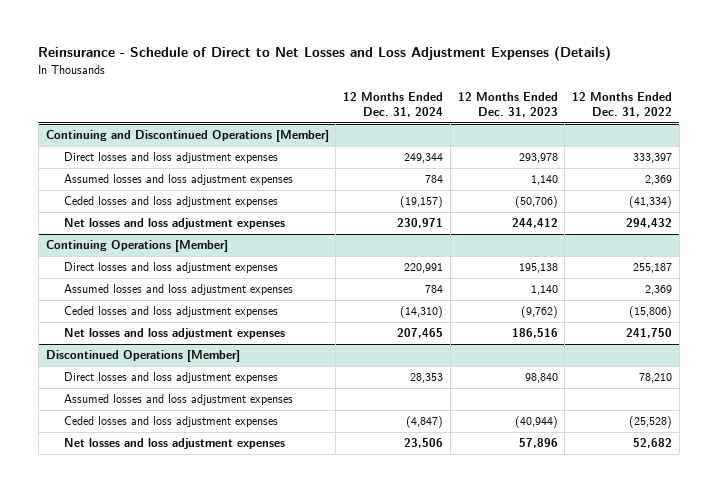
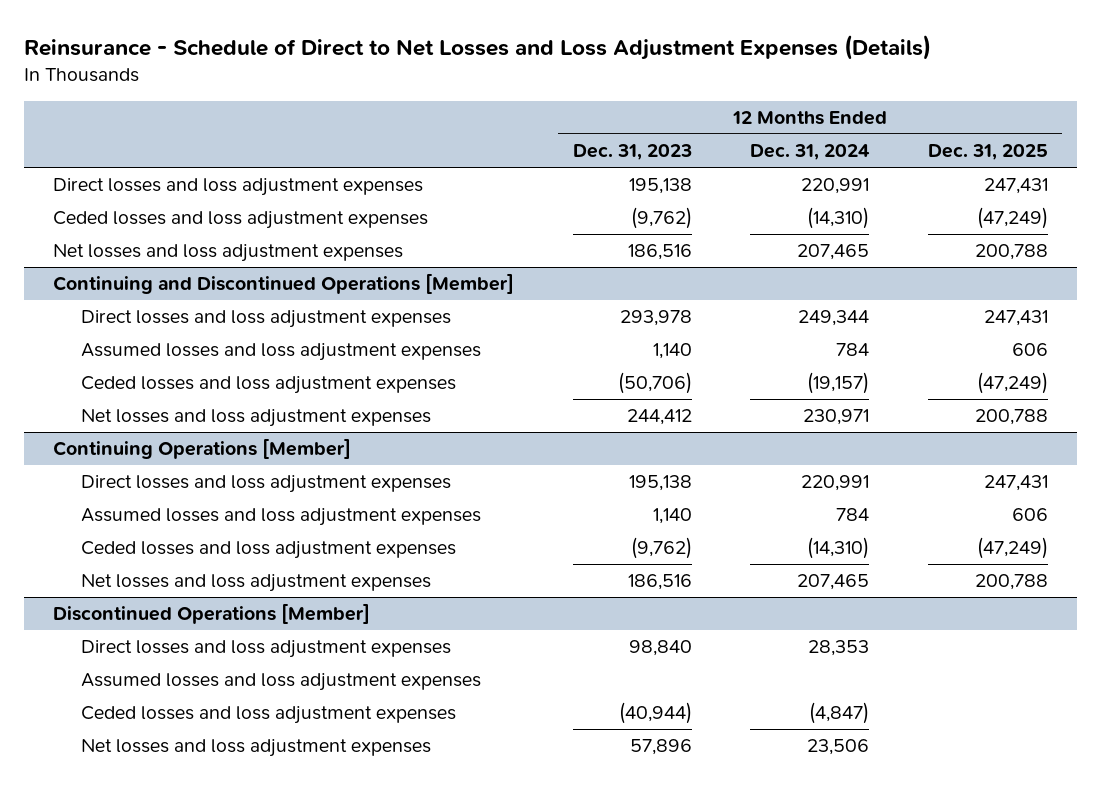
[572,92,673,117] 12 Months Ended Dec. 31, 2022 -> none
none -> [927,144,1048,161] Dec. 31, 2025
none -> [53,178,424,197] Direct losses and loss adjustment expenses
none -> [53,211,429,230] Ceded losses and loss adjustment expenses
none -> [53,244,404,263] Net losses and loss adjustment expenses

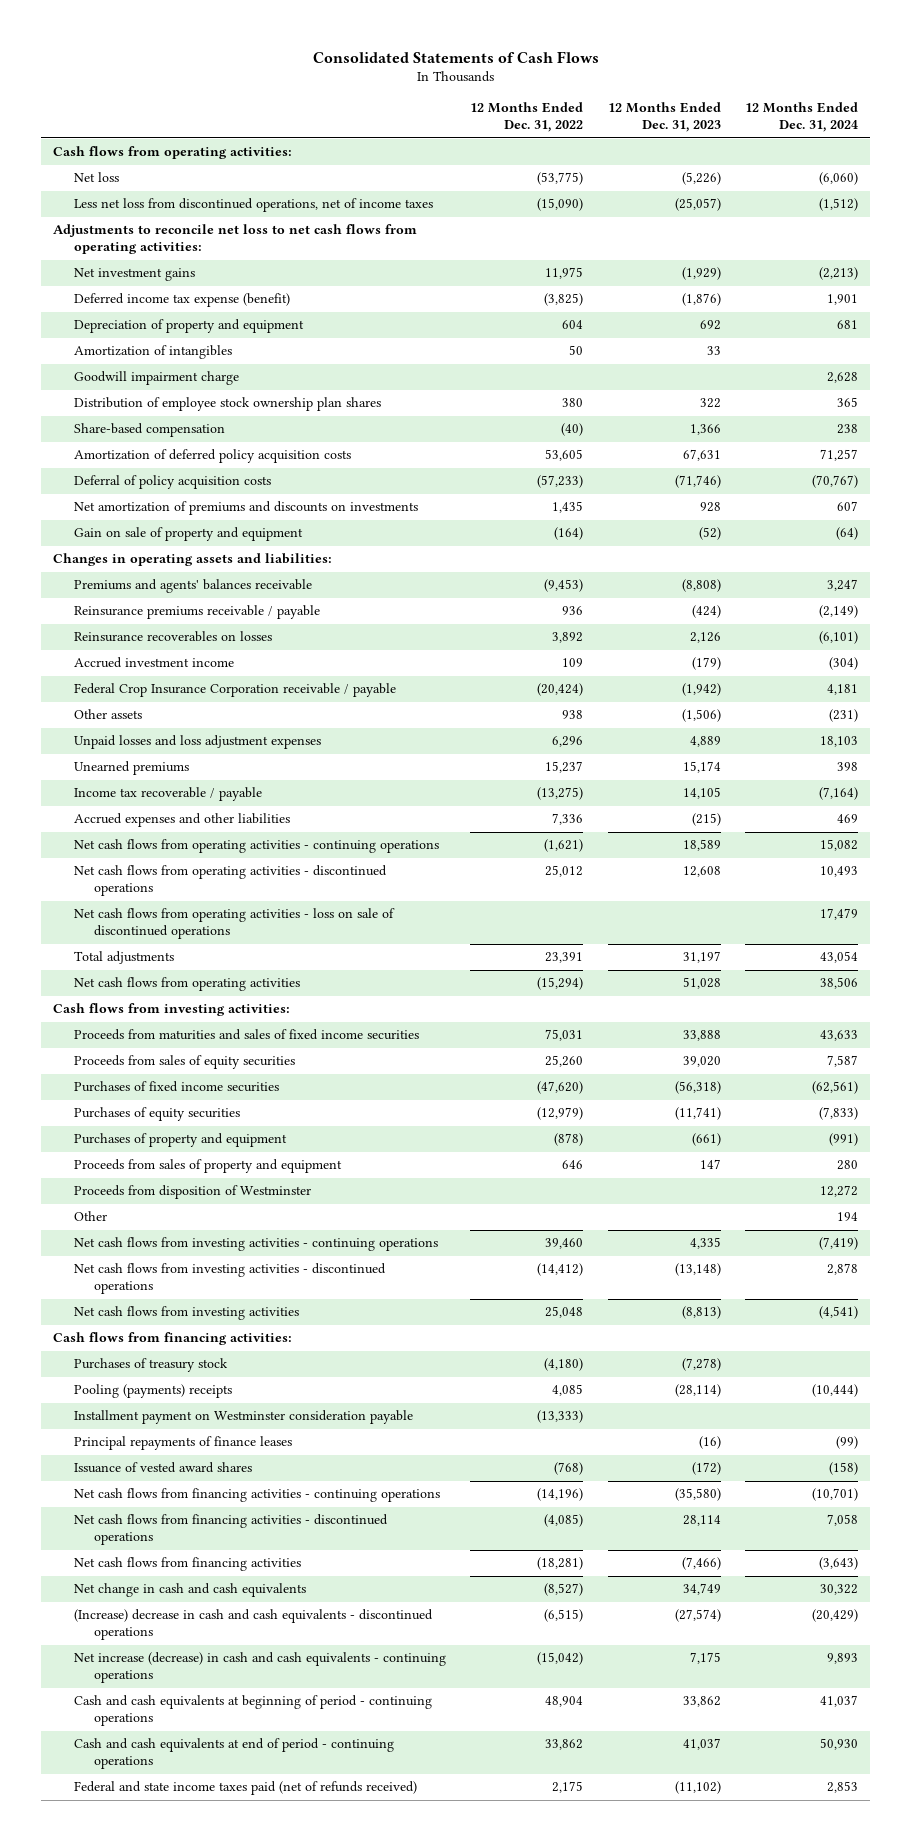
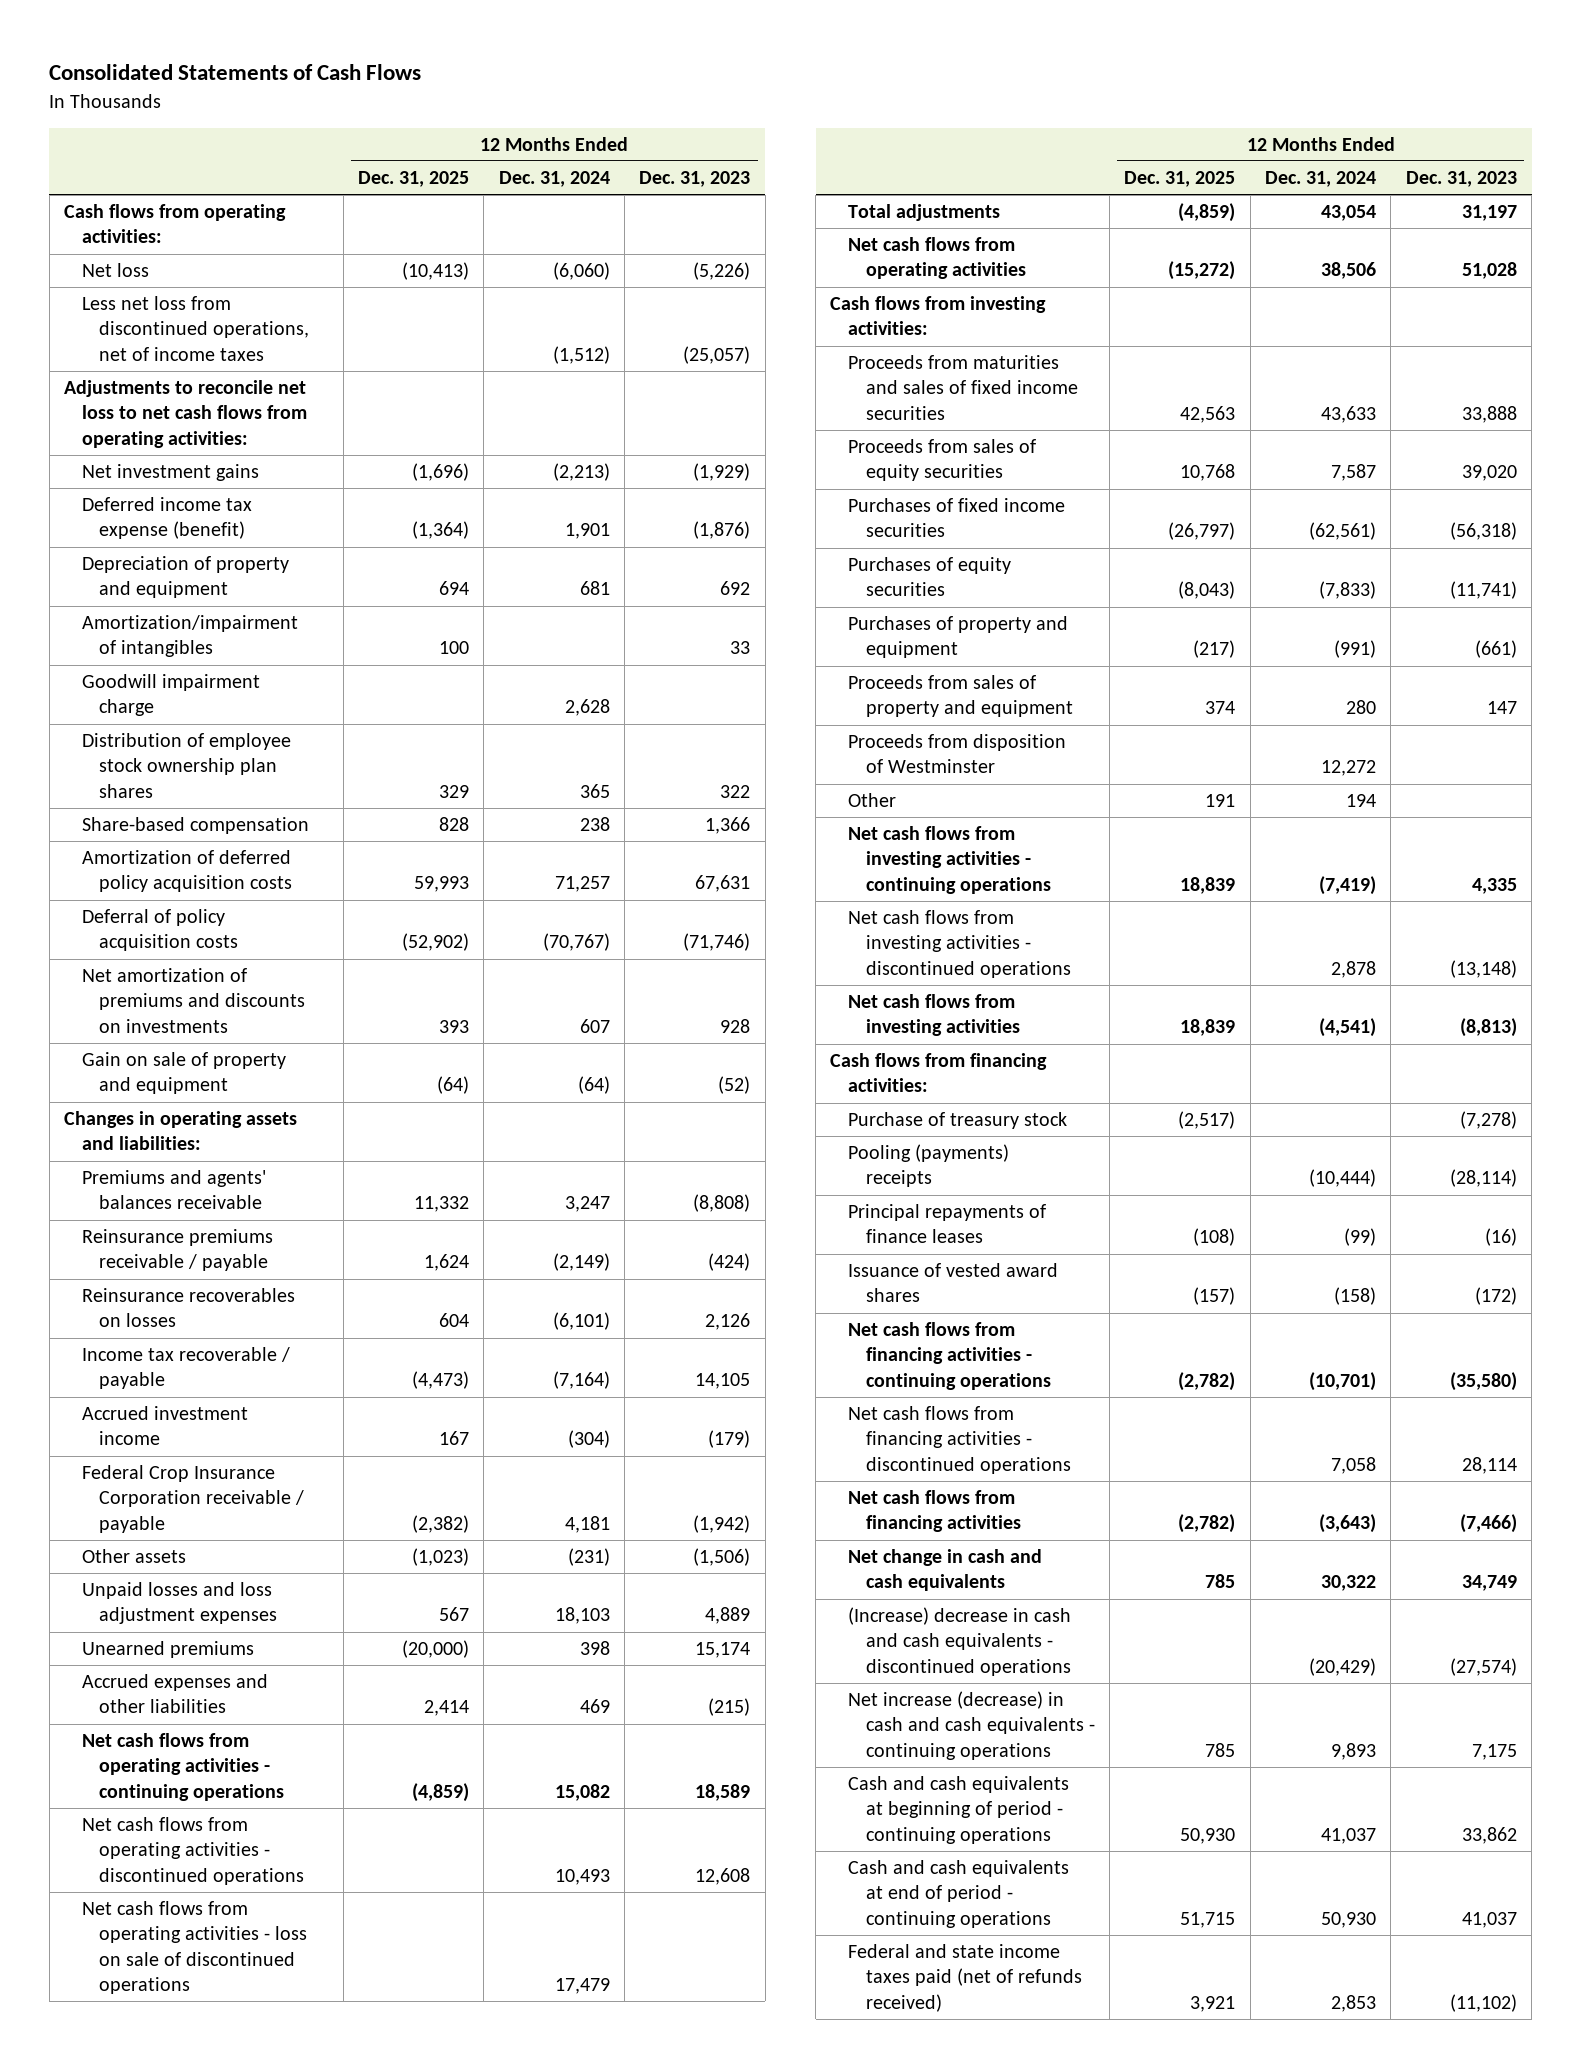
[470,102,584,133] 12 Months Ended Dec. 31, 2022 -> none
none -> [357,171,469,188] Dec. 31, 2025
[73,345,232,360] Amortization of intangibles -> [81,615,298,658] Amortization/impairment of intangibles
[73,787,262,802] Income tax recoverable / payable -> [81,1347,290,1390] Income tax recoverable / payable
[73,1358,228,1373] Purchases of treasury stock -> [848,1112,1068,1130] Purchase of treasury stock
[73,1410,413,1425] Installment payment on Westminster consideration payable -> none

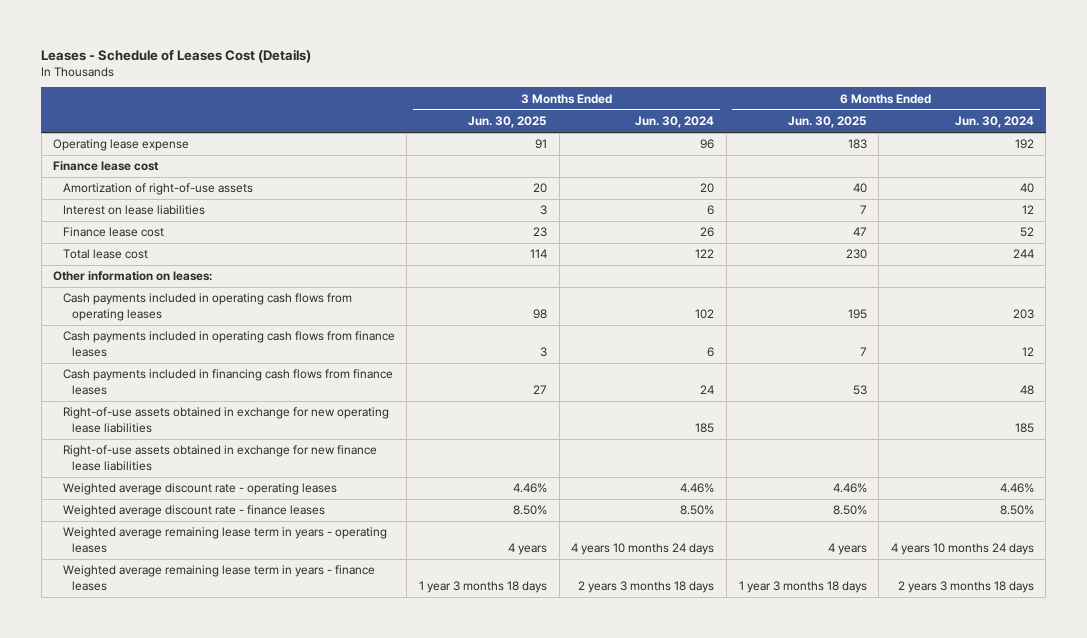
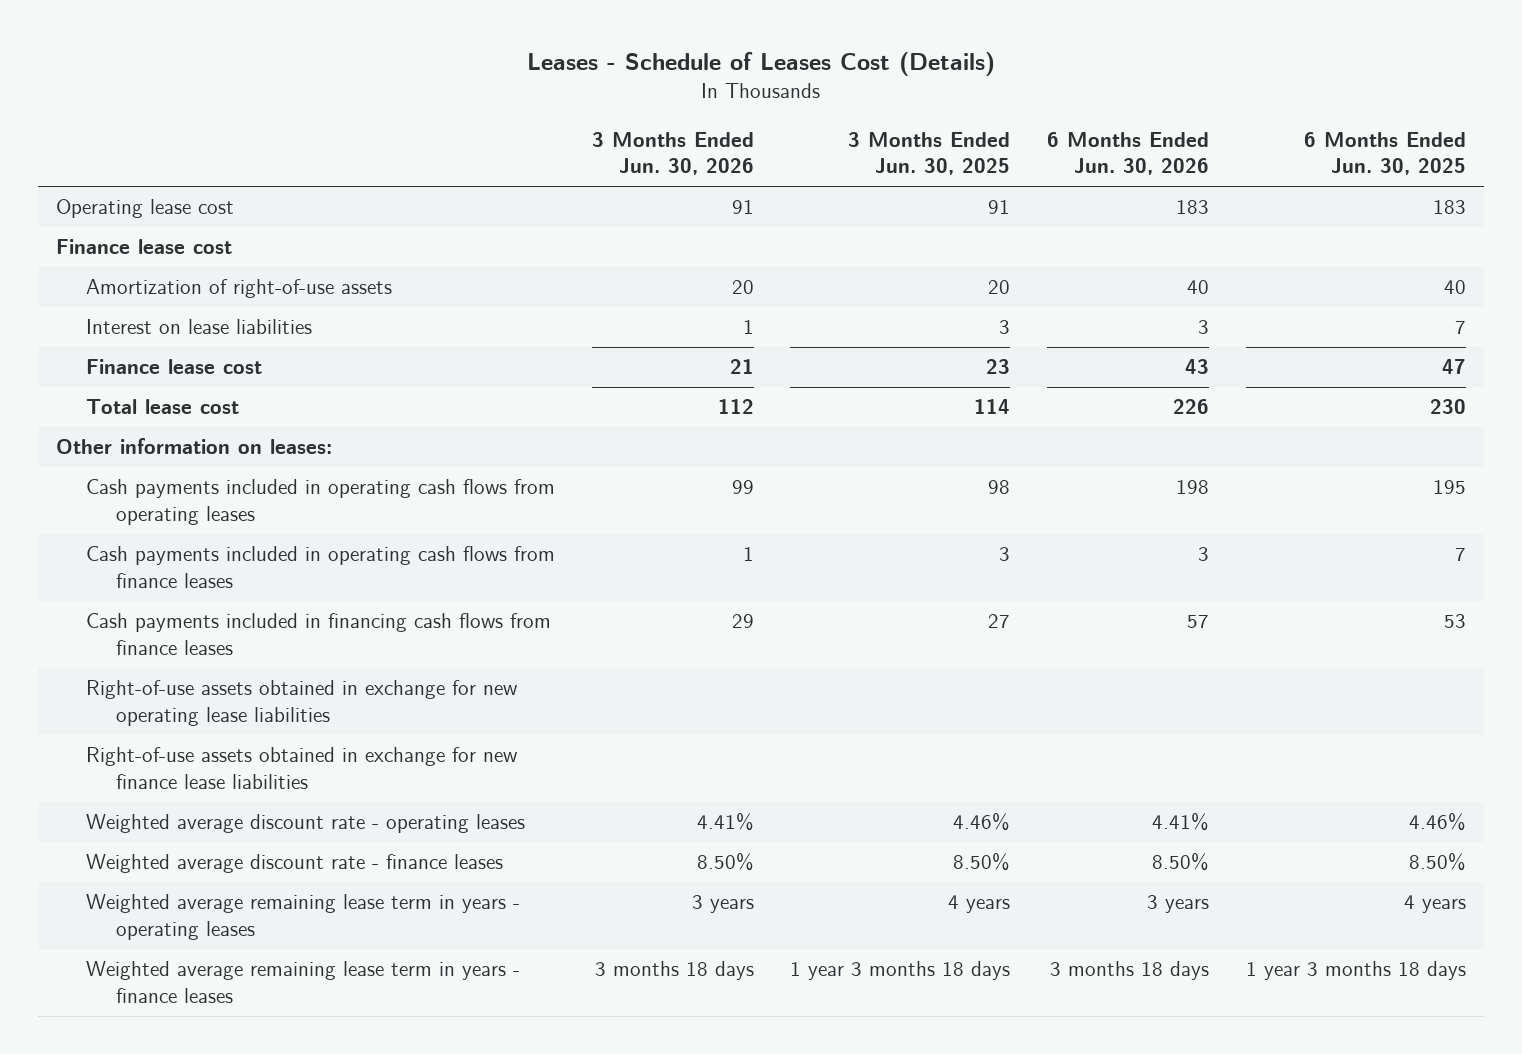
[635,116,715,129] Jun. 30, 2024 -> none
[954,116,1034,129] Jun. 30, 2024 -> none
none -> [591,131,754,176] 3 Months Ended Jun. 30, 2026
none -> [1047,131,1210,176] 6 Months Ended Jun. 30, 2026
[53,139,190,152] Operating lease expense -> [56,199,235,219] Operating lease cost

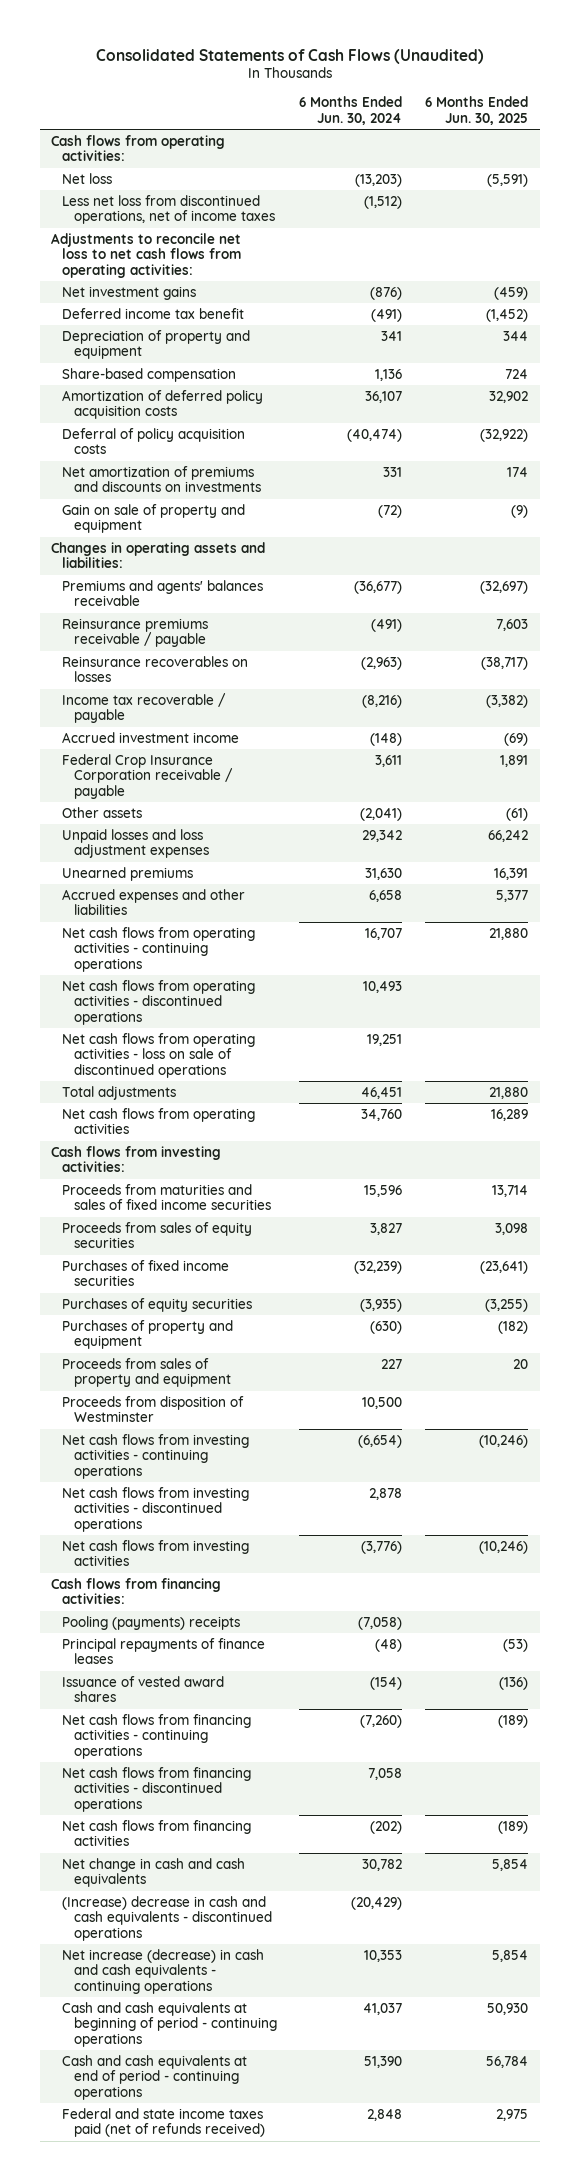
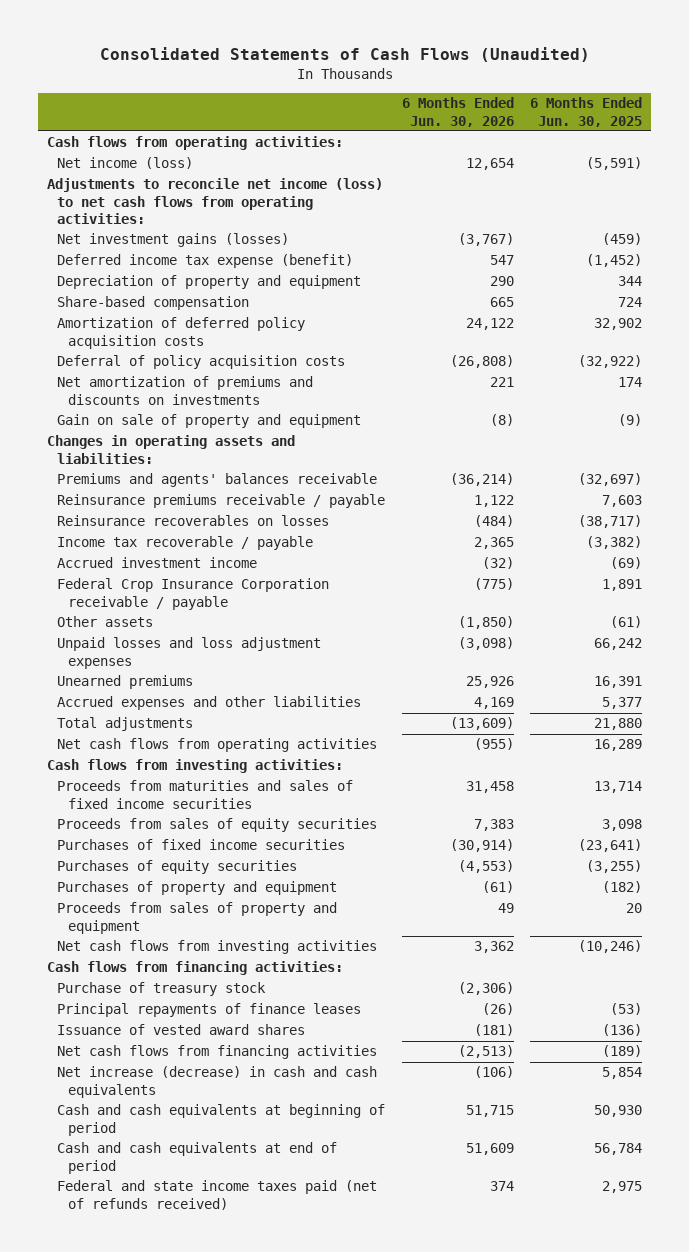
[299,96,403,126] 6 Months Ended Jun. 30, 2024 -> none
none -> [401,97,514,127] 6 Months Ended Jun. 30, 2026
[62,194,275,225] Less net loss from discontinued operations, net of income taxes -> none
[62,172,113,184] Net loss -> [57,157,194,170] Net income (loss)
[51,232,242,279] Adjustments to reconcile net loss to net cash flows from operating activities: -> [46,178,383,224] Adjustments to reconcile net income (loss) to net cash flows from operating activities:
[62,285,197,300] Net investment gains -> [57,233,290,248] Net investment gains (losses)
[62,307,245,319] Deferred income tax benefit -> [57,254,354,269] Deferred income tax expense (benefit)
[62,926,256,973] Net cash flows from operating activities - continuing operations -> none
[62,979,256,1026] Net cash flows from operating activities - discontinued operations -> none
[62,1032,256,1079] Net cash flows from operating activities - loss on sale of discontinued operations -> none
[62,1395,245,1423] Proceeds from disposition of Westminster -> none
[62,1433,250,1480] Net cash flows from investing activities - continuing operations -> none
[62,1486,250,1533] Net cash flows from investing activities - discontinued operations -> none
[62,1615,241,1630] Pooling (payments) receipts -> none
none -> [57,982,267,997] Purchase of treasury stock
[62,1713,252,1760] Net cash flows from financing activities - continuing operations -> none
[62,1766,252,1813] Net cash flows from financing activities - discontinued operations -> none
[62,1895,272,1942] (Increase) decrease in cash and cash equivalents - discontinued operations -> none
[62,1948,265,1995] Net increase (decrease) in cash and cash equivalents - continuing operations -> none
[62,1857,246,1888] Net change in cash and cash equivalents -> [57,1066,378,1098] Net increase (decrease) in cash and cash equivalents
[62,2001,277,2048] Cash and cash equivalents at beginning of period - continuing operations -> [57,1104,386,1136] Cash and cash equivalents at beginning of period
[62,2054,248,2101] Cash and cash equivalents at end of period - continuing operations -> [57,1142,338,1174] Cash and cash equivalents at end of period

